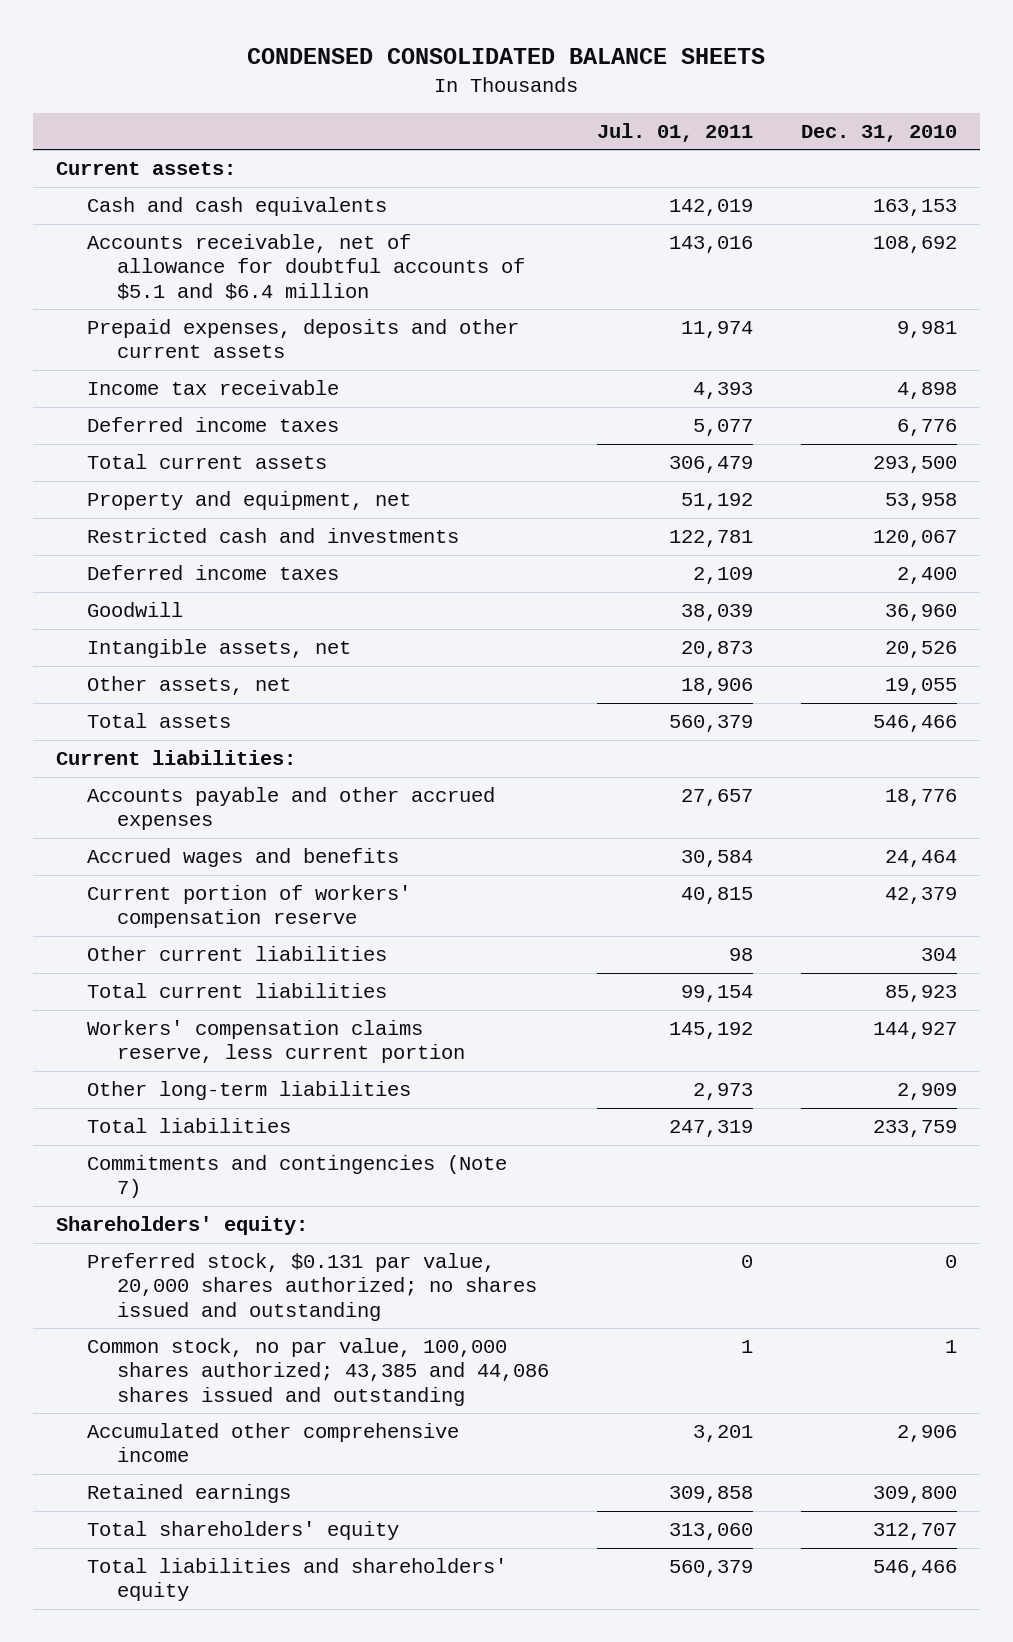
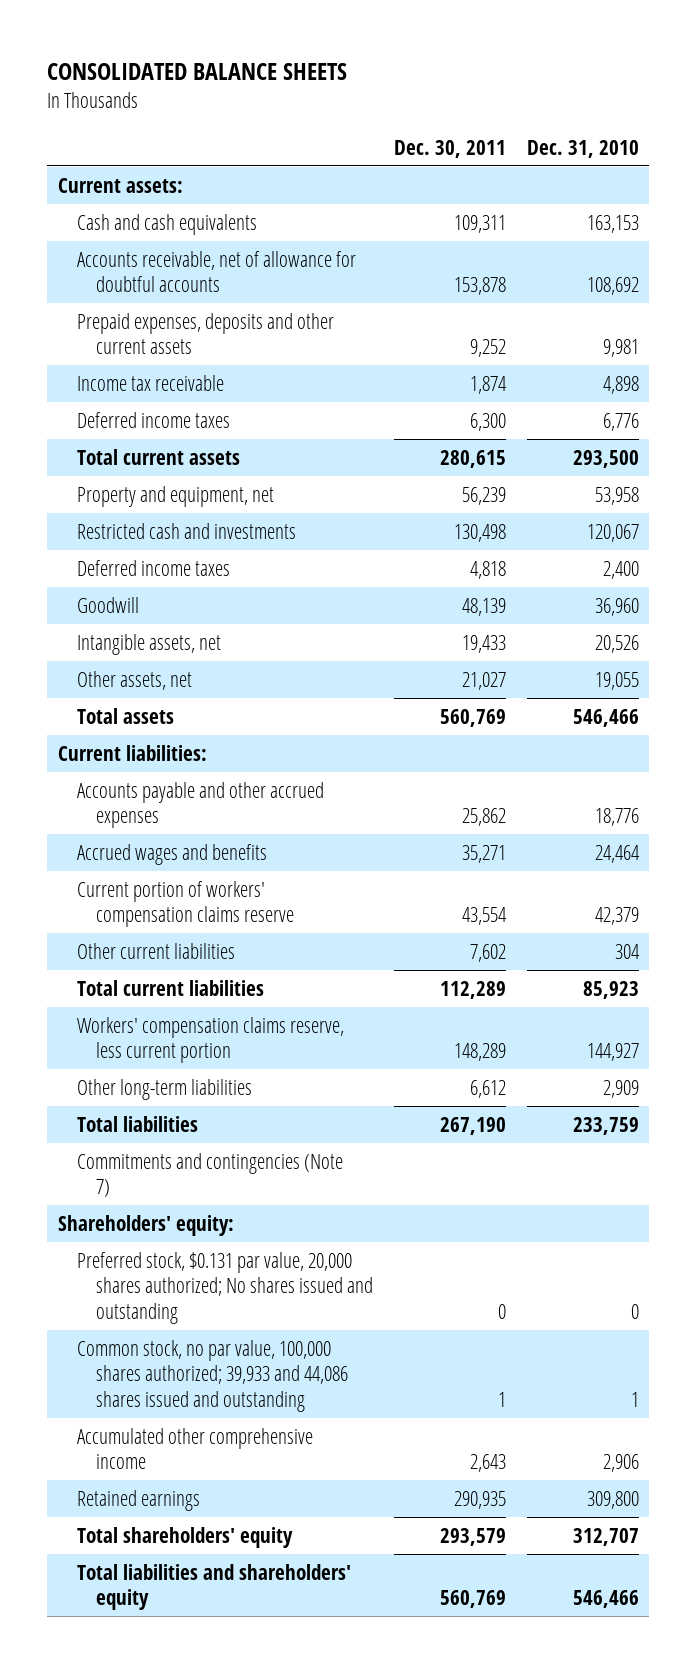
[247,48,766,65] CONDENSED CONSOLIDATED BALANCE SHEETS -> [47,62,348,80] CONSOLIDATED BALANCE SHEETS
[596,122,753,142] Jul. 01, 2011 -> none
none -> [393,139,506,158] Dec. 30, 2011
[86,234,526,300] Accounts receivable, net of allowance for doubtful accounts of $5.1 and $6.4 million -> [76,250,356,293] Accounts receivable, net of allowance for doubtful accounts
[86,885,411,929] Current portion of workers' compensation reserve -> [76,880,294,928] Current portion of workers' compensation claims reserve
[86,1253,538,1321] Preferred stock, $0.131 par value, 20,000 shares authorized; no shares issued and outstanding -> [76,1251,373,1324] Preferred stock, $0.131 par value, 20,000 shares authorized; No shares issued and outstanding
[86,1338,550,1406] Common stock, no par value, 100,000 shares authorized; 43,385 and 44,086 shares issued and outstanding -> [76,1339,348,1412] Common stock, no par value, 100,000 shares authorized; 39,933 and 44,086 shares issued and outstanding

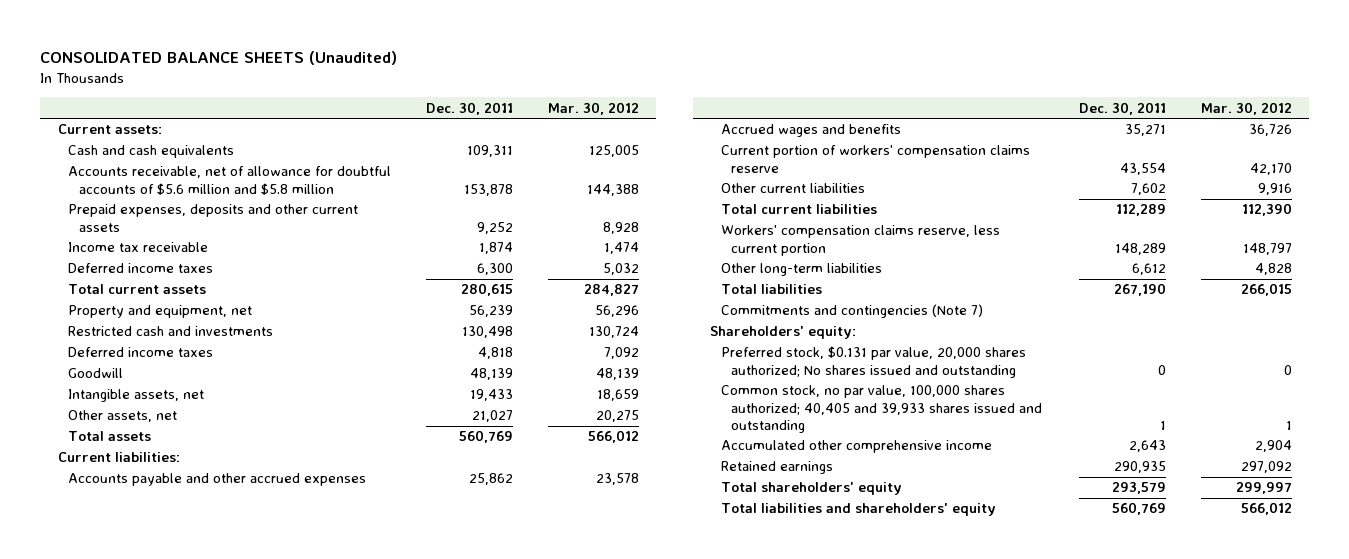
[47,62,348,80] CONSOLIDATED BALANCE SHEETS -> [40,50,398,65] CONSOLIDATED BALANCE SHEETS (Unaudited)
[526,139,639,158] Dec. 31, 2010 -> none
none -> [548,101,640,115] Mar. 30, 2012
[76,250,356,293] Accounts receivable, net of allowance for doubtful accounts -> [68,166,392,195] Accounts receivable, net of allowance for doubtful accounts of $5.6 million and $5.8 million
[76,1339,348,1412] Common stock, no par value, 100,000 shares authorized; 39,933 and 44,086 shares issued and outstanding -> [720,385,1043,433] Common stock, no par value, 100,000 shares authorized; 40,405 and 39,933 shares issued and outstanding

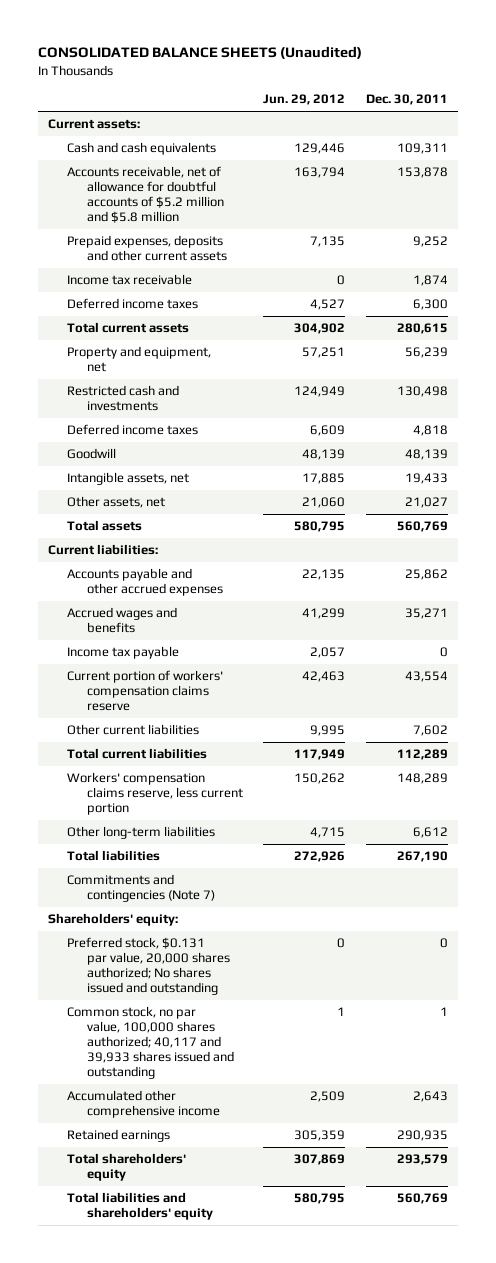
[548,101,640,115] Mar. 30, 2012 -> none
none -> [263,94,346,106] Jun. 29, 2012
[68,166,392,195] Accounts receivable, net of allowance for doubtful accounts of $5.6 million and $5.8 million -> [67,166,224,223] Accounts receivable, net of allowance for doubtful accounts of $5.2 million and $5.8 million
none -> [67,646,180,660] Income tax payable
[720,385,1043,433] Common stock, no par value, 100,000 shares authorized; 40,405 and 39,933 shares issued and outstanding -> [67,1006,234,1079] Common stock, no par value, 100,000 shares authorized; 40,117 and 39,933 shares issued and outstanding

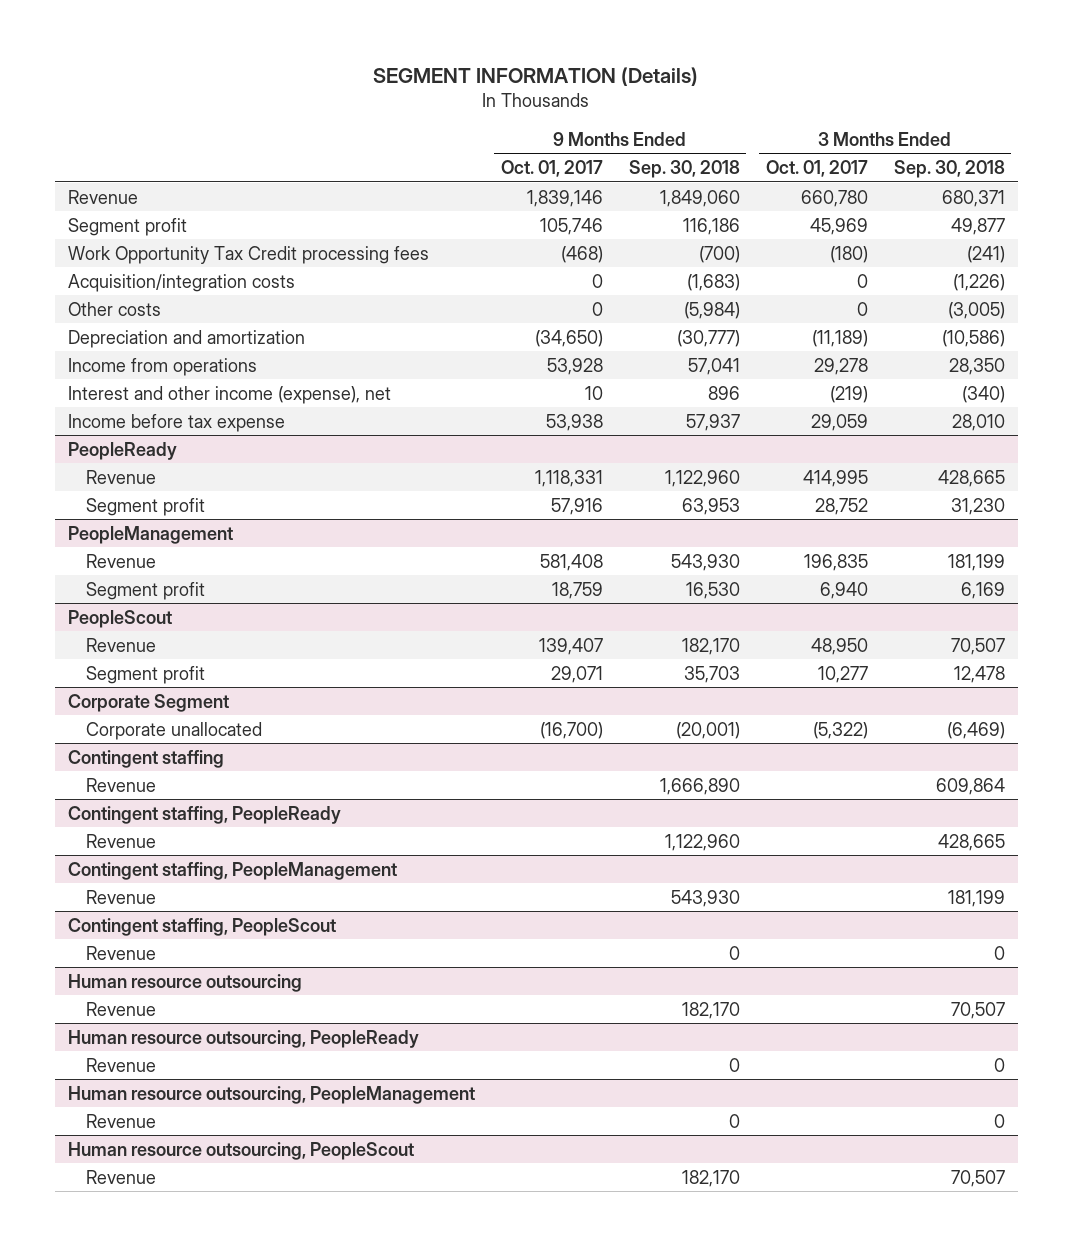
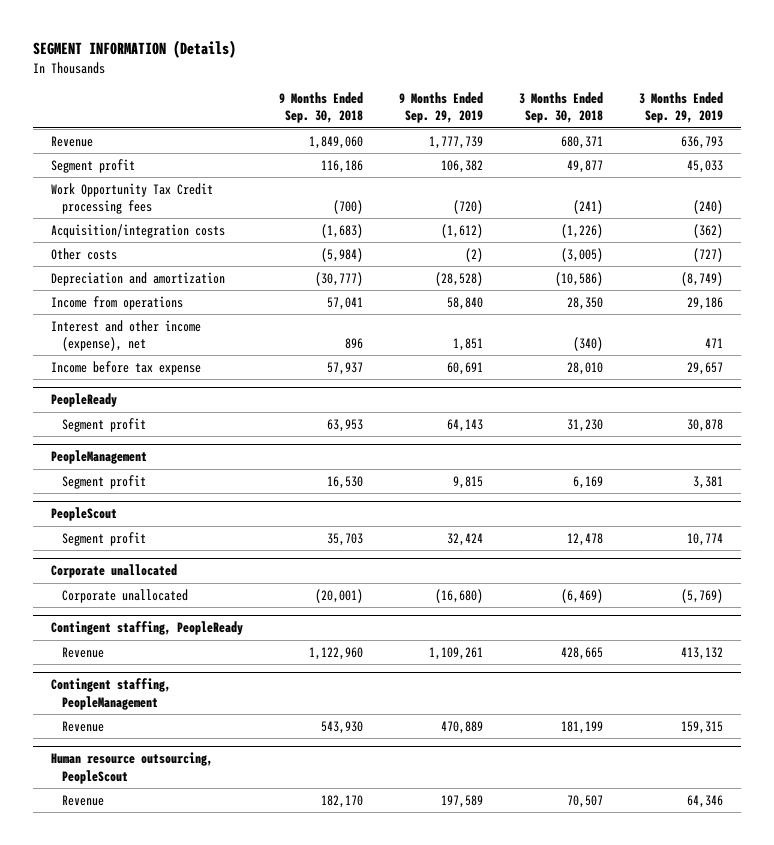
[500,160,603,178] Oct. 01, 2017 -> none
[765,160,868,178] Oct. 01, 2017 -> none
none -> [399,92,484,124] 9 Months Ended Sep. 29, 2019
none -> [639,92,724,124] 3 Months Ended Sep. 29, 2019
[86,469,157,484] Revenue -> none
[86,553,157,568] Revenue -> none
[86,637,157,652] Revenue -> none
[67,693,229,712] Corporate Segment -> [50,564,177,579] Corporate unallocated
[67,749,224,768] Contingent staffing -> none
[86,777,157,792] Revenue -> none
[67,917,336,936] Contingent staffing, PeopleScout -> none
[86,945,157,960] Revenue -> none
[67,973,302,992] Human resource outsourcing -> none
[86,1001,157,1016] Revenue -> none
[67,1029,419,1048] Human resource outsourcing, PeopleReady -> none
[86,1057,157,1072] Revenue -> none
[67,1085,475,1104] Human resource outsourcing, PeopleManagement -> none
[86,1113,157,1128] Revenue -> none

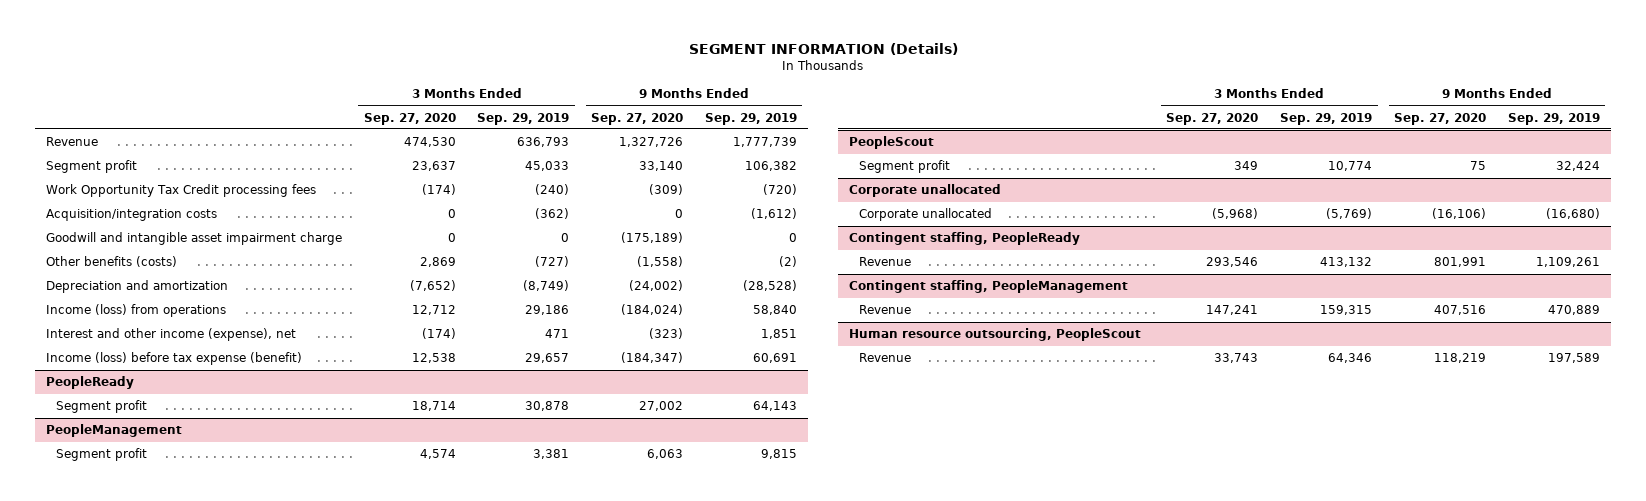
[279,92,364,124] 9 Months Ended Sep. 30, 2018 -> none
[519,92,604,124] 3 Months Ended Sep. 30, 2018 -> none
none -> [363,112,456,125] Sep. 27, 2020
none -> [591,112,684,125] Sep. 27, 2020
none -> [46,232,343,246] Goodwill and intangible asset impairment charge
[50,247,117,260] Other costs -> [46,256,178,268] Other benefits (costs)
[50,295,183,310] Income from operations -> [46,304,227,318] Income (loss) from operations
[50,360,201,375] Income before tax expense -> [46,352,303,366] Income (loss) before tax expense (benefit)

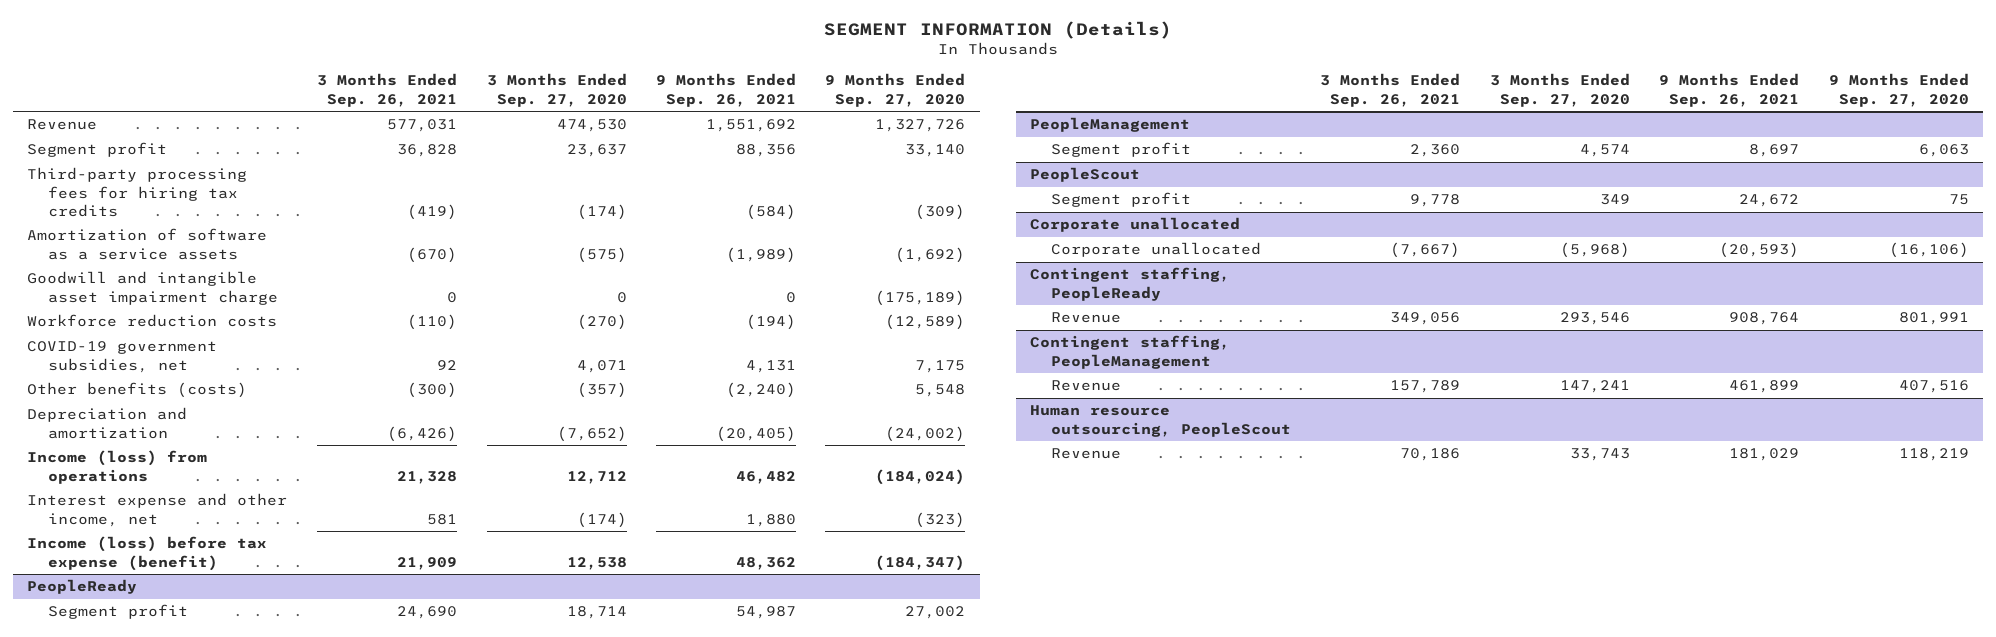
[477,112,570,125] Sep. 29, 2019 -> none
[704,112,797,125] Sep. 29, 2019 -> none
none -> [317,73,458,107] 3 Months Ended Sep. 26, 2021
none -> [656,73,797,107] 9 Months Ended Sep. 26, 2021
[46,209,218,222] Acquisition/integration costs -> none
[46,184,317,198] Work Opportunity Tax Credit processing fees -> [27,167,248,218] Third-party processing fees for hiring tax credits
none -> [27,228,268,260] Amortization of software as a service assets
none -> [27,314,278,328] Workforce reduction costs
none -> [27,341,218,373] COVID-19 government subsidies, net
[419,257,456,268] 2,869 -> [576,382,627,399] (357)
[637,256,684,268] (1,558) -> [915,384,966,398] 5,548
[46,328,297,342] Interest and other income (expense), net -> [27,493,288,527] Interest expense and other income, net

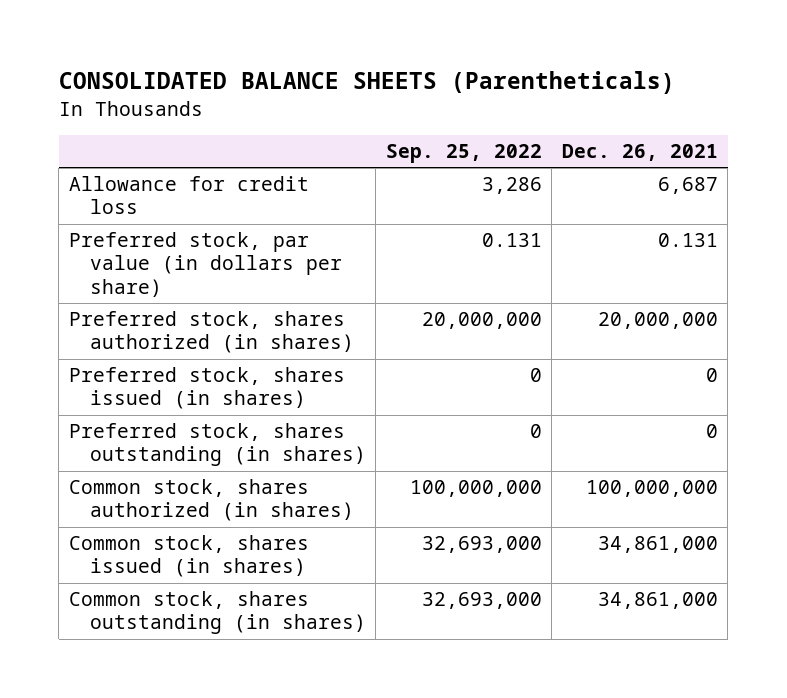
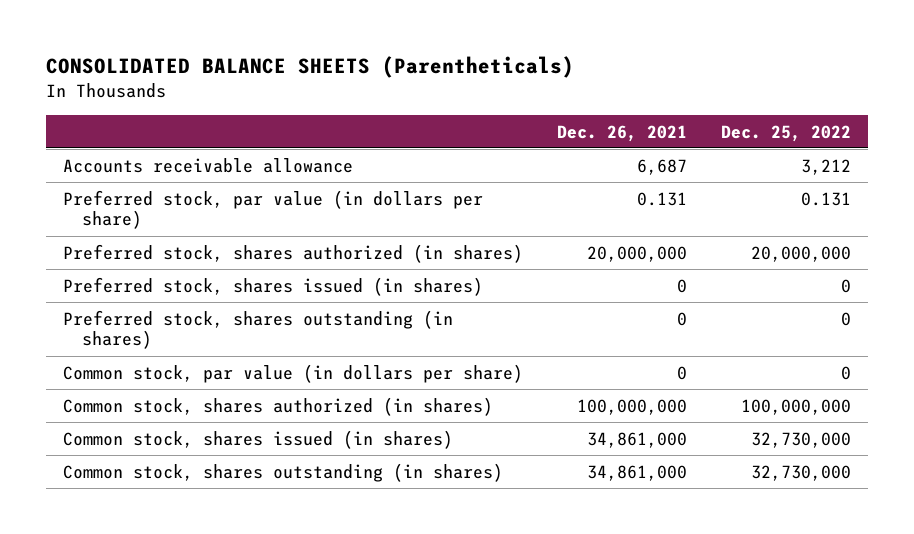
[385,144,542,164] Sep. 25, 2022 -> none
none -> [720,124,851,142] Dec. 25, 2022
[68,176,309,215] Allowance for credit loss -> [62,157,353,173] Accounts receivable allowance
none -> [62,363,523,383] Common stock, par value (in dollars per share)

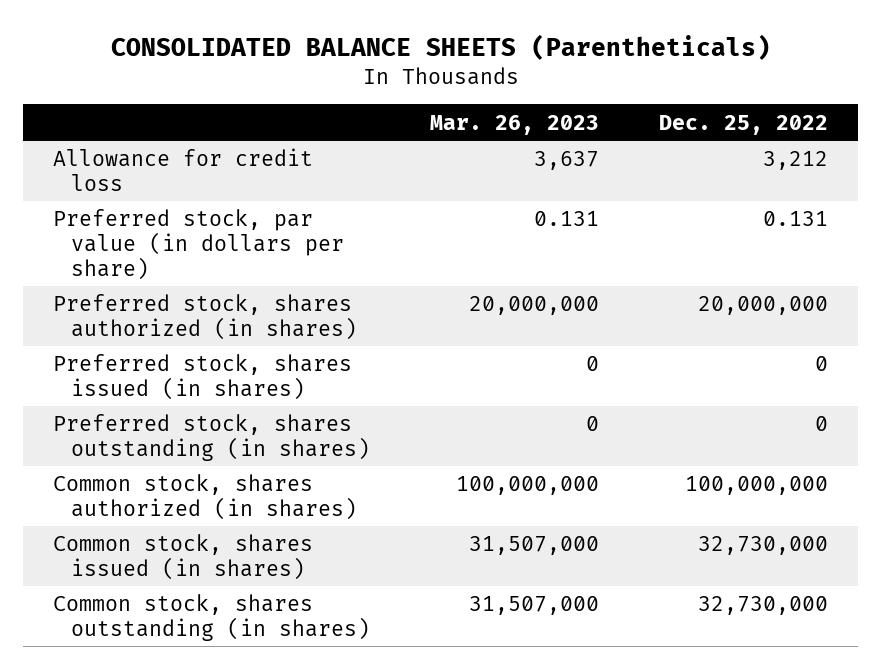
[556,124,687,142] Dec. 26, 2021 -> none
none -> [430,114,600,135] Mar. 26, 2023
[62,157,353,173] Accounts receivable allowance -> [53,148,314,191] Allowance for credit loss
[62,363,523,383] Common stock, par value (in dollars per share) -> none

